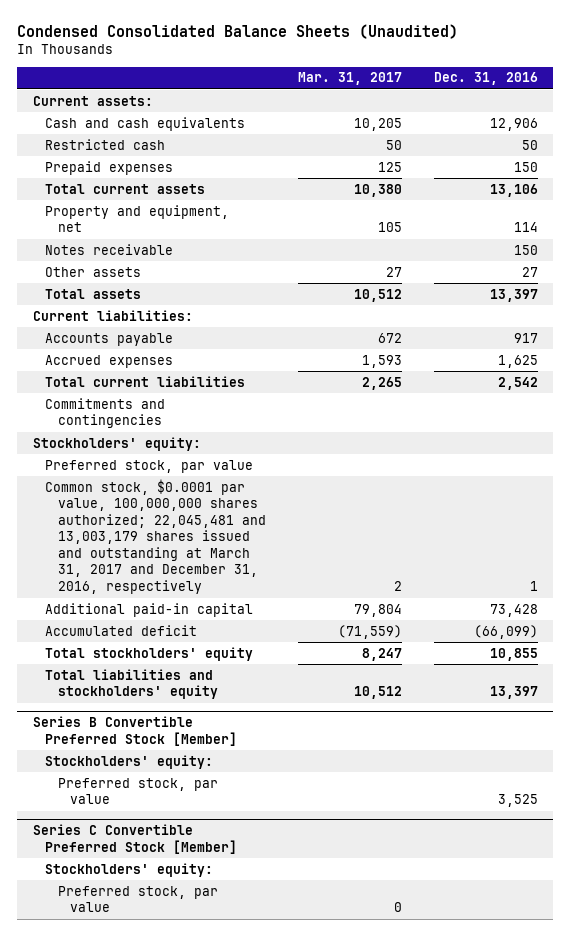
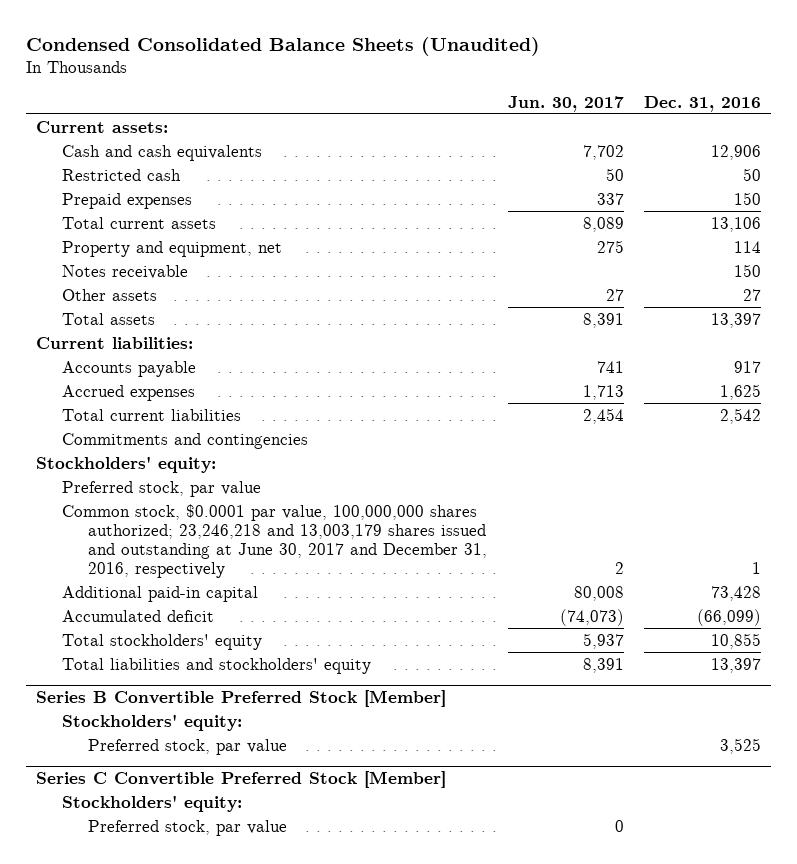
[297,72,402,86] Mar. 31, 2017 -> none
none -> [507,95,624,112] Jun. 30, 2017
[45,478,266,595] Common stock, $0.0001 par value, 100,000,000 shares authorized; 22,045,481 and 13,003,179 shares issued and outstanding at March 31, 2017 and December 31, 2016, respectively -> [62,503,488,578] Common stock, $0.0001 par value, 100,000,000 shares authorized; 23,246,218 and 13,003,179 shares issued and outstanding at June 30, 2017 and December 31, 2016, respectively

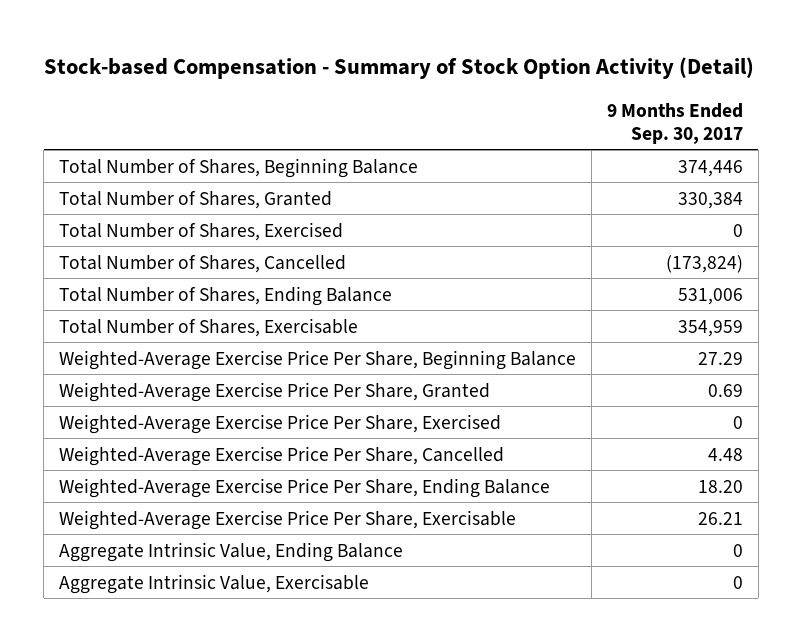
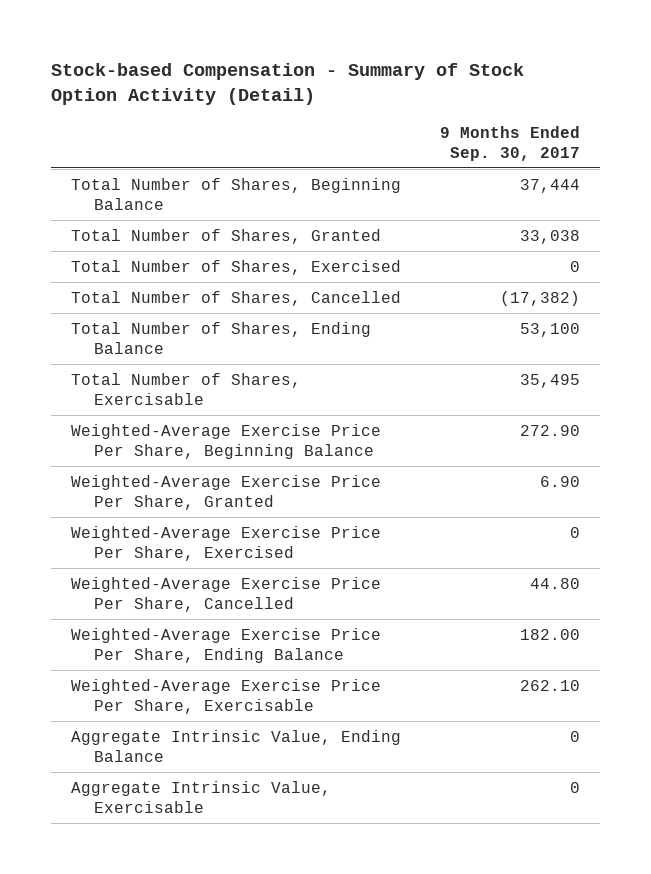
[677,159,743,177] 374,446 -> [520,178,581,193] 37,444
[677,191,743,209] 330,384 -> [520,229,581,244] 33,038
[665,254,743,273] (173,824) -> [500,290,581,306] (17,382)
[677,287,743,305] 531,006 -> [520,322,581,337] 53,100
[677,319,743,337] 354,959 -> [520,373,581,388] 35,495
[697,351,743,365] 27.29 -> [520,424,581,436] 272.90
[707,383,743,397] 0.69 -> [540,475,581,487] 6.90
[707,447,743,461] 4.48 -> [530,577,581,589] 44.80
[697,479,743,493] 18.20 -> [520,628,581,640] 182.00
[697,511,743,525] 26.21 -> [520,679,581,691] 262.10

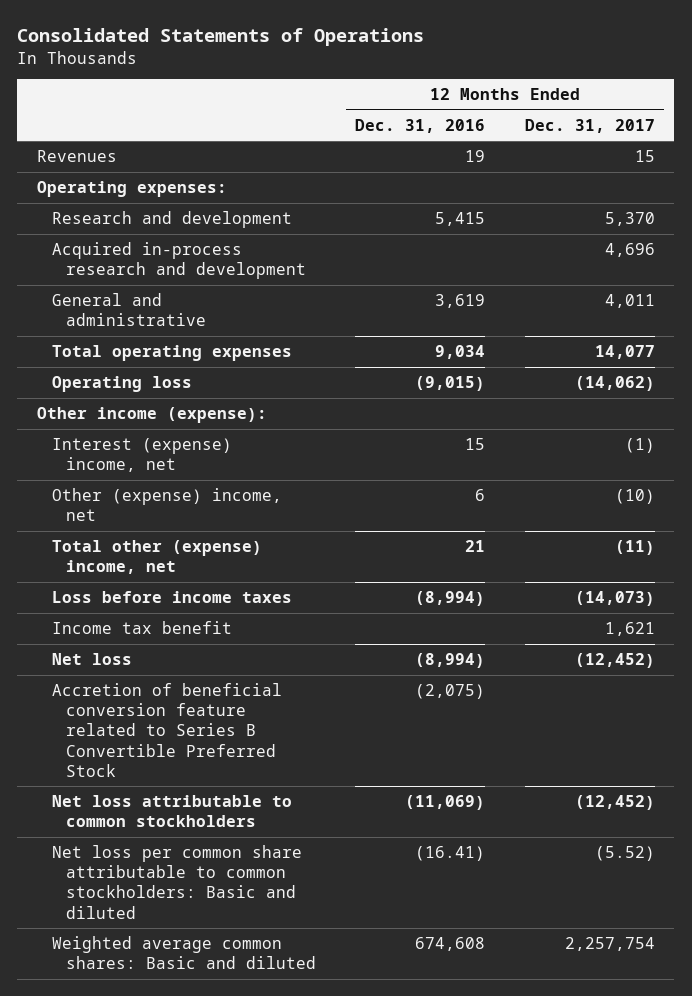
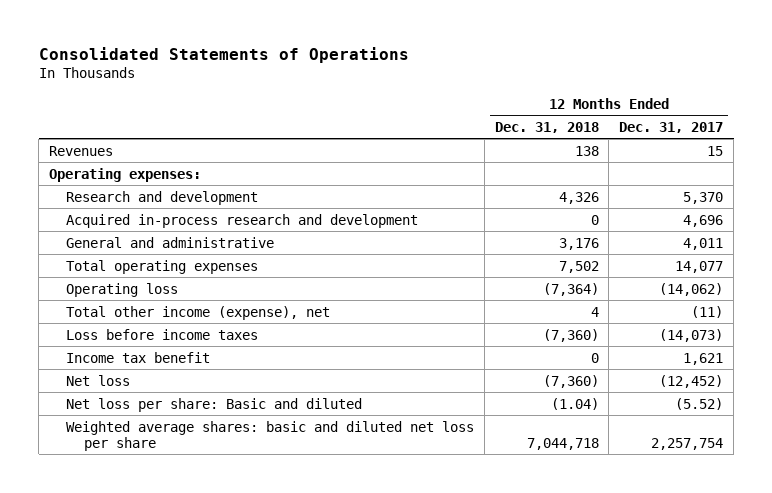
[355,118,486,133] Dec. 31, 2016 -> none
none -> [494,121,599,133] Dec. 31, 2018
[37,406,268,423] Other income (expense): -> none
[51,437,232,473] Interest (expense) income, net -> none
[51,487,282,522] Other (expense) income, net -> none
[51,539,262,575] Total other (expense) income, net -> [66,305,331,320] Total other income (expense), net
[51,682,282,777] Accretion of beneficial conversion feature related to Series B Convertible Preferred Stock -> none
[51,794,292,828] Net loss attributable to common stockholders -> none
[51,844,302,919] Net loss per common share attributable to common stockholders: Basic and diluted -> [66,397,363,412] Net loss per share: Basic and diluted
[51,935,317,970] Weighted average common shares: Basic and diluted -> [66,420,475,451] Weighted average shares: basic and diluted net loss per share

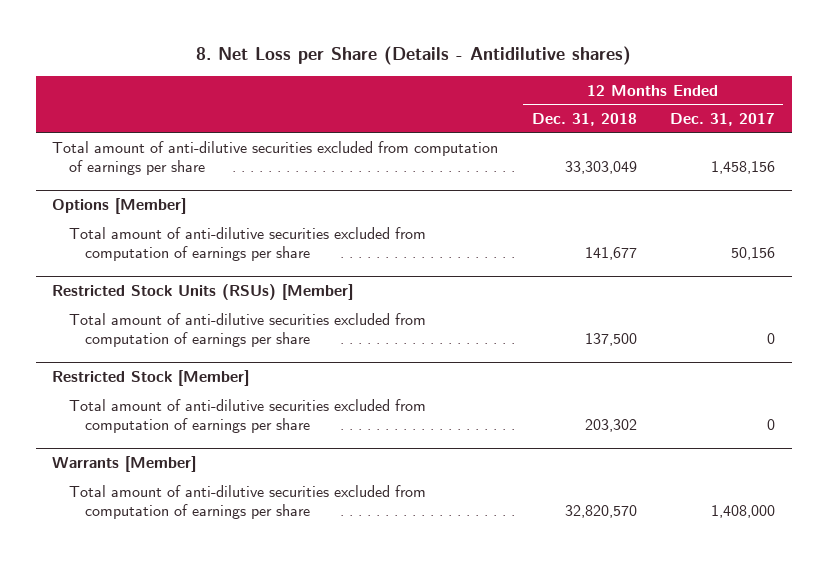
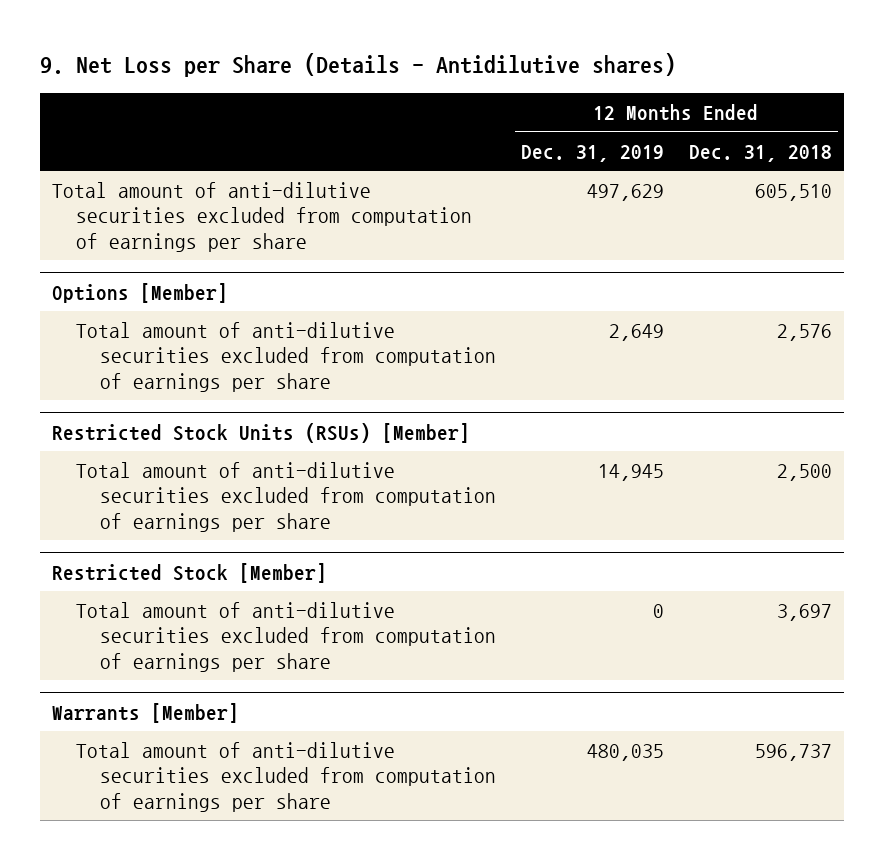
[195,46,631,66] 8. Net Loss per Share (Details - Antidilutive shares) -> [39,52,676,77] 9. Net Loss per Share (Details - Antidilutive shares)
[670,112,776,126] Dec. 31, 2017 -> none
none -> [520,144,664,162] Dec. 31, 2019
[564,161,637,175] 33,303,049 -> [754,184,832,202] 605,510
[584,247,637,261] 141,677 -> [776,324,832,342] 2,576
[584,333,637,347] 137,500 -> [776,464,832,482] 2,500
[584,419,637,433] 203,302 -> [776,604,832,622] 3,697
[564,505,637,519] 32,820,570 -> [754,744,832,762] 596,737

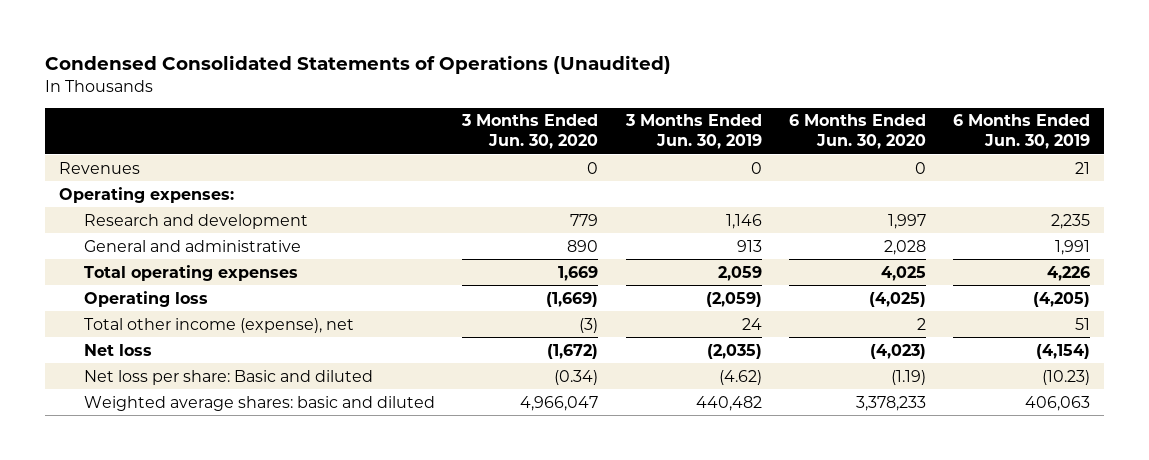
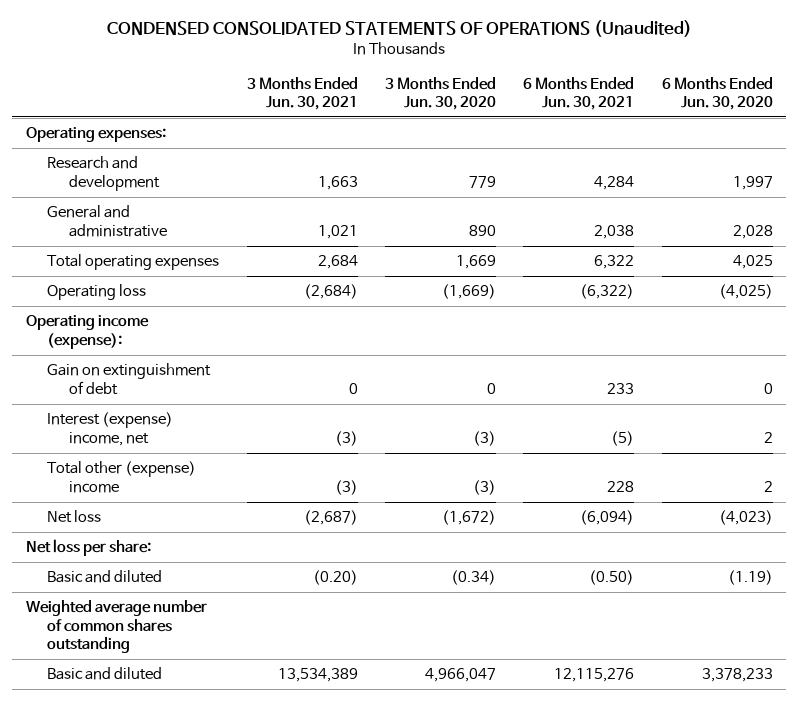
[45,54,672,74] Condensed Consolidated Statements of Operations (Unaudited) -> [107,20,693,38] CONDENSED CONSOLIDATED STATEMENTS OF OPERATIONS (Unaudited)
[624,114,762,150] 3 Months Ended Jun. 30, 2019 -> none
[952,114,1090,150] 6 Months Ended Jun. 30, 2019 -> none
none -> [246,76,358,111] 3 Months Ended Jun. 30, 2021
none -> [523,76,635,111] 6 Months Ended Jun. 30, 2021
[58,161,140,174] Revenues -> none
none -> [25,315,149,349] Operating income (expense):
none -> [47,363,212,395] Gain on extinguishment of debt
none -> [47,412,174,446] Interest (expense) income, net
[84,317,355,333] Total other income (expense), net -> [47,461,197,493] Total other (expense) income
none -> [25,539,151,557] Net loss per share:
[84,369,374,385] Net loss per share: Basic and diluted -> [47,570,163,584] Basic and diluted
none -> [25,600,207,654] Weighted average number of common shares outstanding
[84,395,436,411] Weighted average shares: basic and diluted -> [47,667,163,681] Basic and diluted

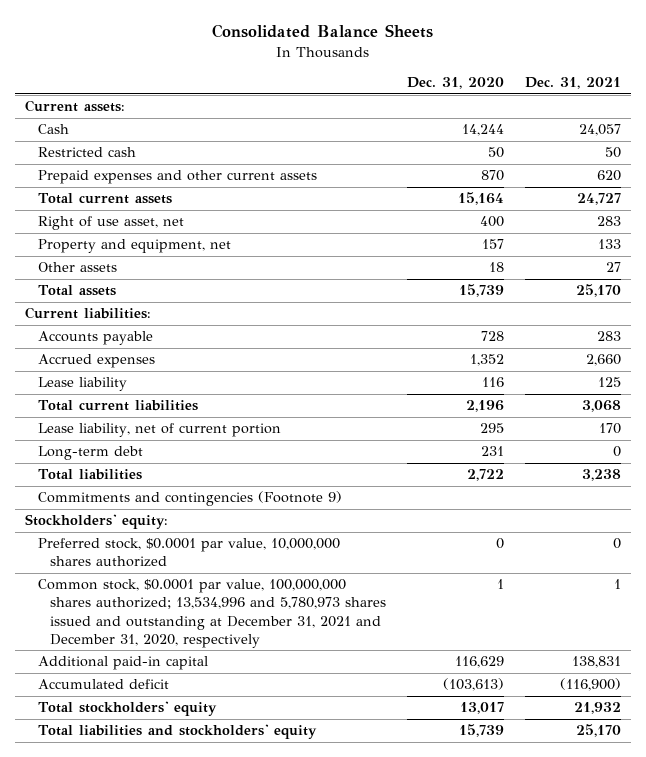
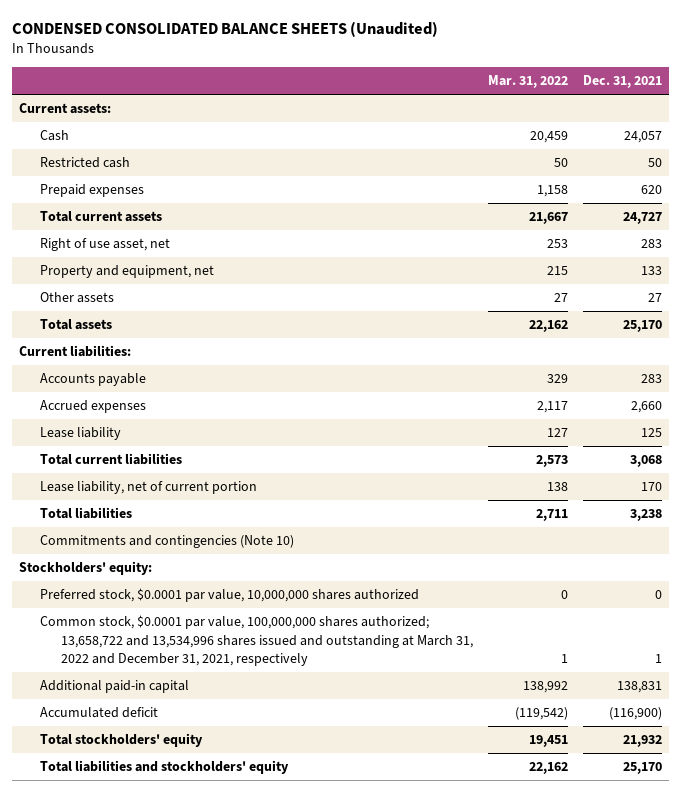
[211,24,433,39] Consolidated Balance Sheets -> [11,20,438,37] CONDENSED CONSOLIDATED BALANCE SHEETS (Unaudited)
[406,77,504,90] Dec. 31, 2020 -> none
none -> [487,75,568,89] Mar. 31, 2022
[37,170,317,185] Prepaid expenses and other current assets -> none
none -> [39,184,144,198] Prepaid expenses
[37,446,143,461] Long-term debt -> none
[37,491,342,507] Commitments and contingencies (Footnote 9) -> [39,535,294,549] Commitments and contingencies (Note 10)
[37,579,386,648] Common stock, $0.0001 par value, 100,000,000 shares authorized; 13,534,996 and 5,780,973 shares issued and outstanding at December 31, 2021 and December 31, 2020, respectively -> [39,615,473,666] Common stock, $0.0001 par value, 100,000,000 shares authorized; 13,658,722 and 13,534,996 shares issued and outstanding at March 31, 2022 and December 31, 2021, respectively

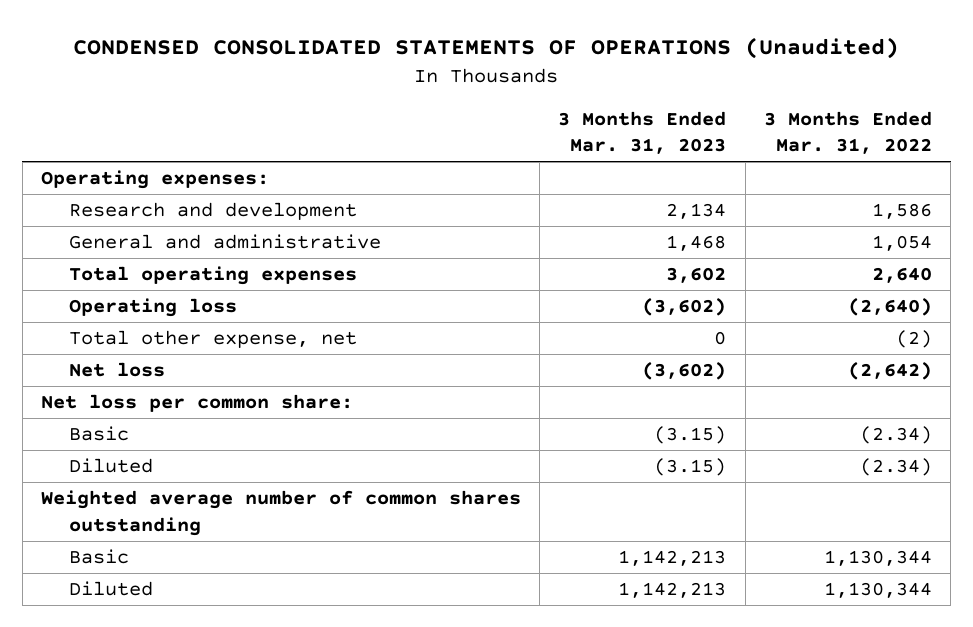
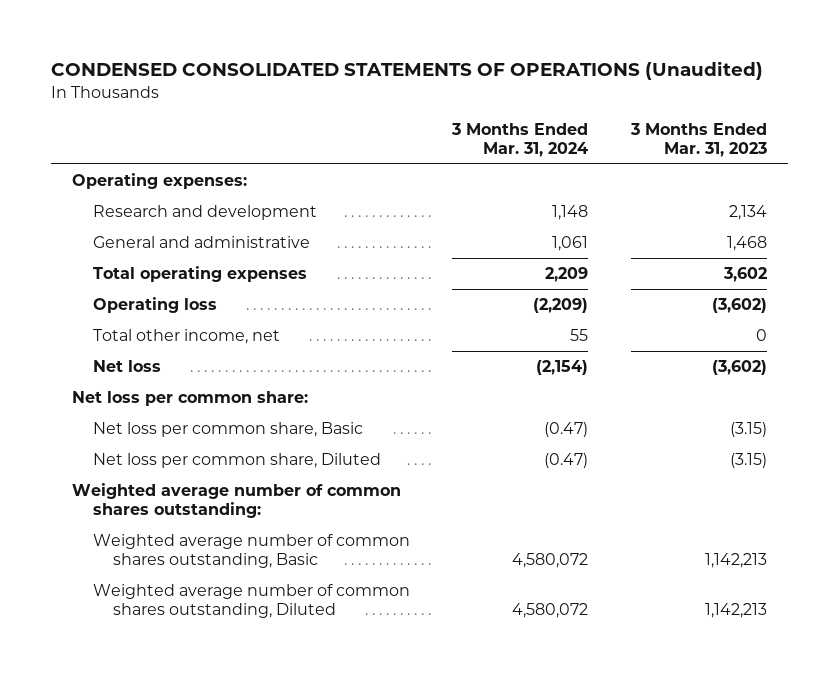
[763,110,932,155] 3 Months Ended Mar. 31, 2022 -> none
none -> [451,122,589,157] 3 Months Ended Mar. 31, 2024
[68,330,357,349] Total other expense, net -> [92,329,280,345] Total other income, net
[68,426,129,442] Basic -> [92,422,363,438] Net loss per common share, Basic
[68,458,153,474] Diluted -> [92,453,381,469] Net loss per common share, Diluted
[40,490,521,536] Weighted average number of common shares outstanding -> [72,483,402,518] Weighted average number of common shares outstanding:
[68,549,129,565] Basic -> [92,534,410,568] Weighted average number of common shares outstanding, Basic
[68,581,153,597] Diluted -> [92,584,410,618] Weighted average number of common shares outstanding, Diluted

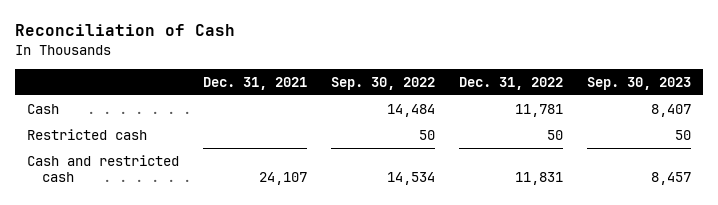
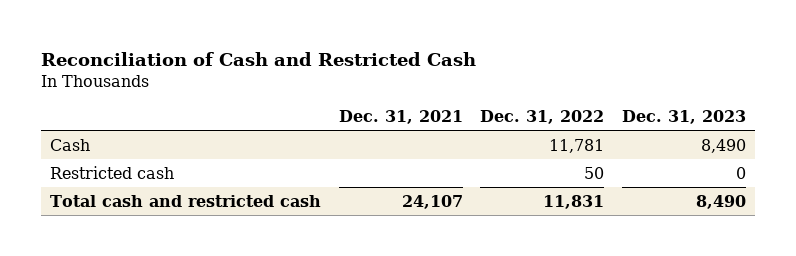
[14,24,235,37] Reconciliation of Cash -> [41,51,477,66] Reconciliation of Cash and Restricted Cash
[331,76,436,90] Sep. 30, 2022 -> none
[587,76,692,90] Sep. 30, 2023 -> none
none -> [622,110,747,125] Dec. 31, 2023
[26,155,179,183] Cash and restricted cash -> [50,194,322,207] Total cash and restricted cash

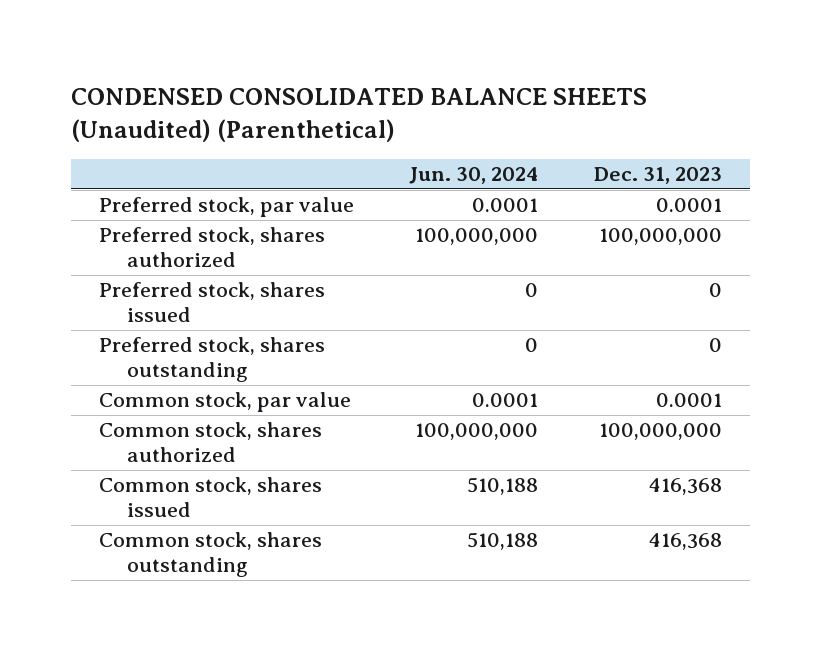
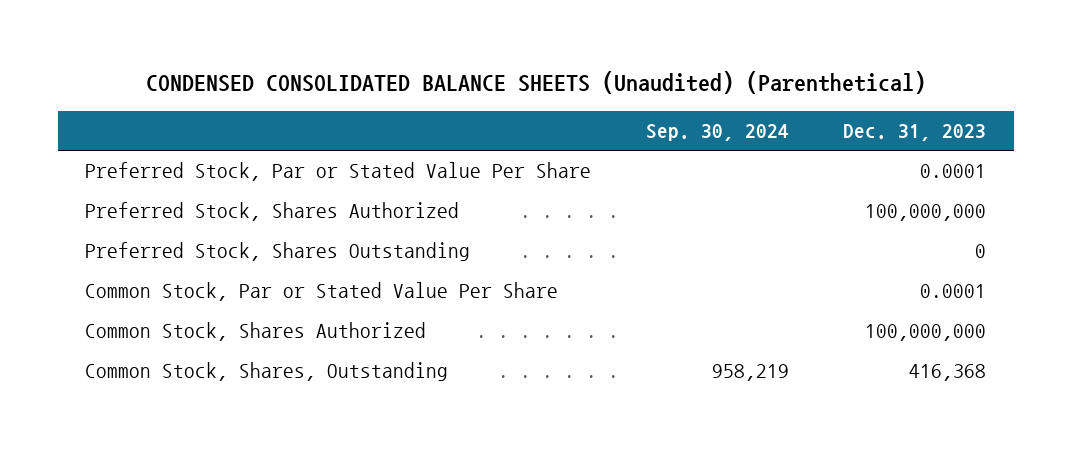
[409,167,539,185] Jun. 30, 2024 -> none
none -> [645,124,789,142] Sep. 30, 2024
[99,282,326,322] Preferred stock, shares issued -> none
[99,477,323,517] Common stock, shares issued -> none
[99,197,355,218] Preferred stock, par value -> [85,162,592,182] Preferred Stock, Par or Stated Value Per Share
[99,227,326,267] Preferred stock, shares authorized -> [85,202,460,222] Preferred Stock, Shares Authorized
[99,337,326,382] Preferred stock, shares outstanding -> [85,242,471,262] Preferred Stock, Shares Outstanding
[99,392,352,413] Common stock, par value -> [85,282,559,302] Common Stock, Par or Stated Value Per Share
[99,422,323,462] Common stock, shares authorized -> [85,322,427,342] Common Stock, Shares Authorized
[99,532,323,577] Common stock, shares outstanding -> [85,362,449,382] Common Stock, Shares, Outstanding

